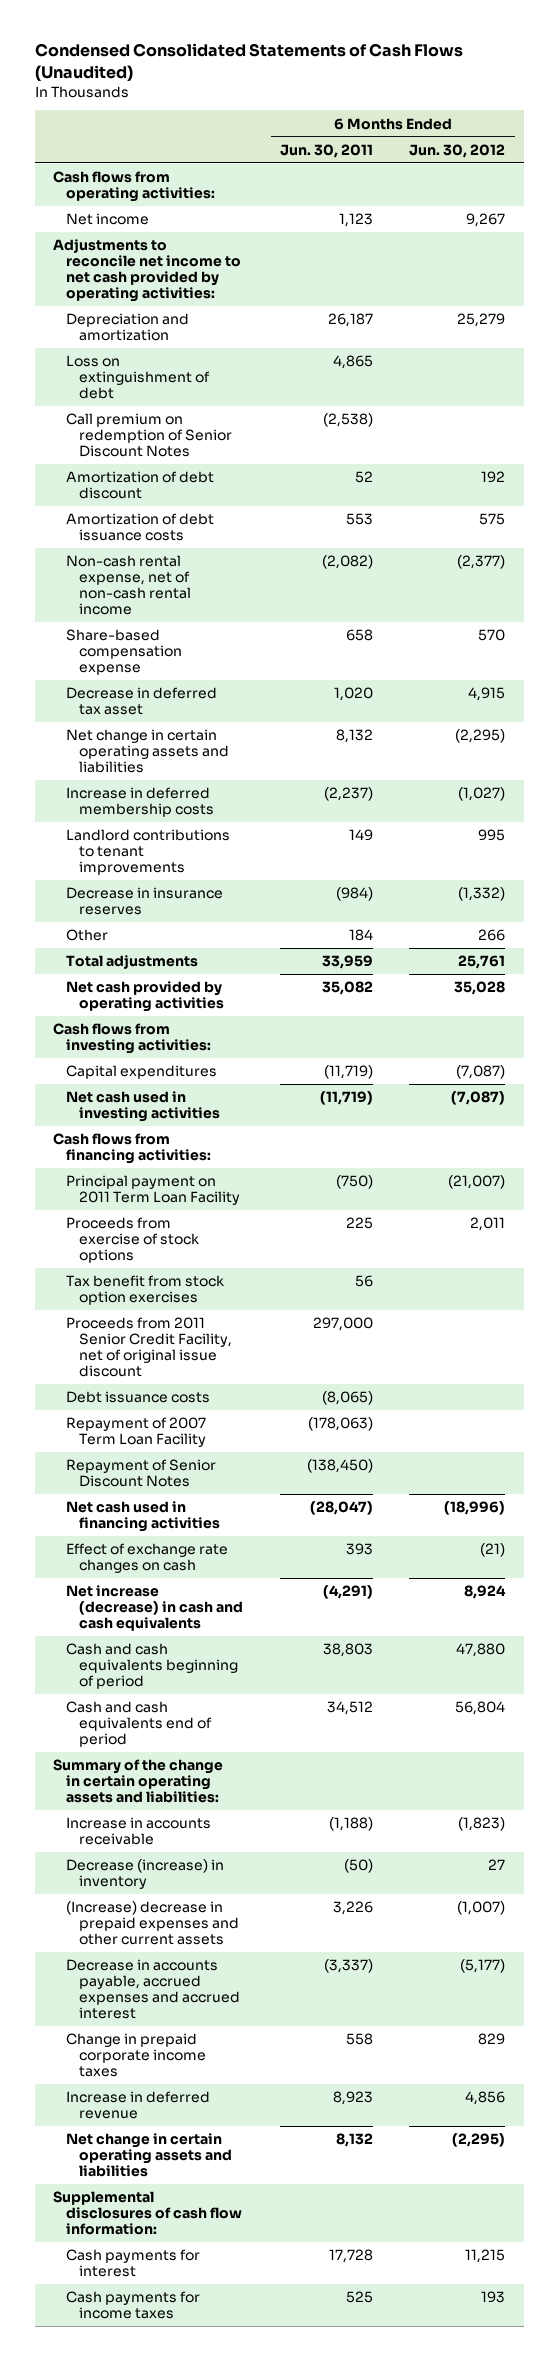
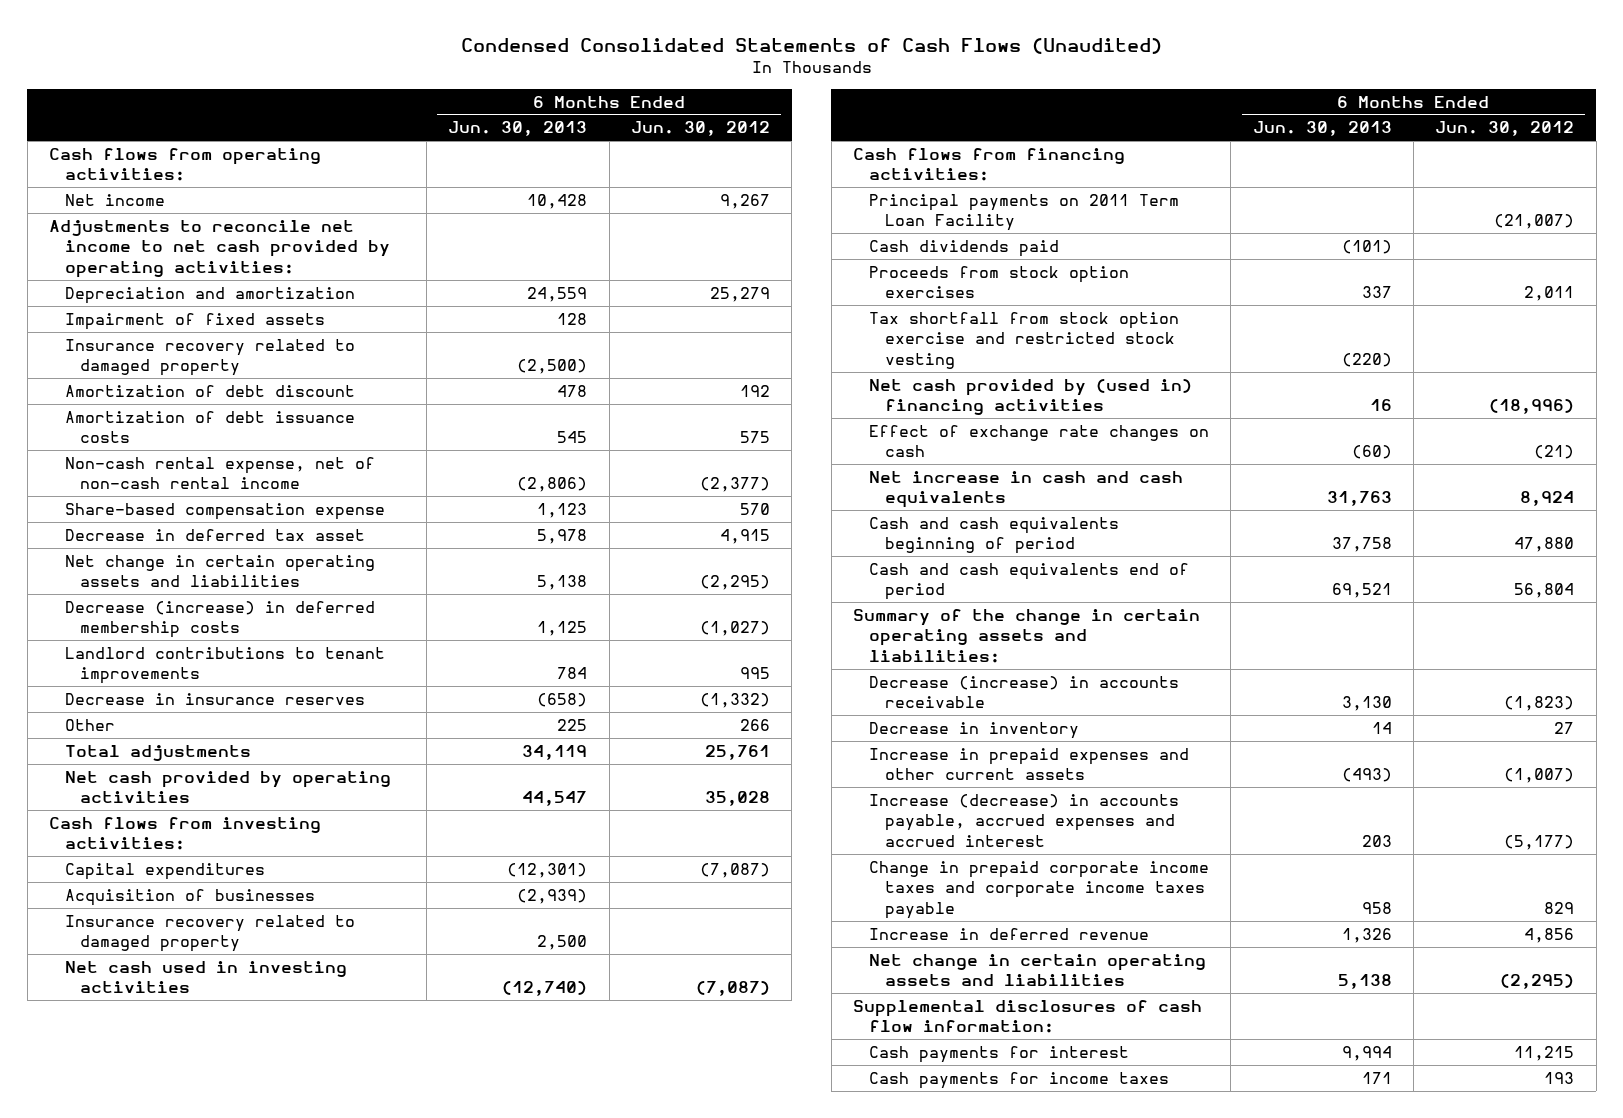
[279,143,373,158] Jun. 30, 2011 -> none
none -> [448,121,588,137] Jun. 30, 2013
[66,355,211,400] Loss on extinguishment of debt -> none
[66,413,233,458] Call premium on redemption of Senior Discount Notes -> none
none -> [64,312,325,330] Impairment of fixed assets
none -> [64,338,355,377] Insurance recovery related to damaged property
[66,787,215,818] Increase in deferred membership costs -> [64,600,375,639] Decrease (increase) in deferred membership costs
none -> [64,888,315,906] Acquisition of businesses
none -> [64,914,355,953] Insurance recovery related to damaged property
[66,1317,233,1378] Proceeds from 2011 Senior Credit Facility, net of original issue discount -> none
[66,1391,211,1404] Debt issuance costs -> none
[66,1417,207,1448] Repayment of 2007 Term Loan Facility -> none
[66,1459,217,1488] Repayment of Senior Discount Notes -> none
[66,1175,241,1206] Principal payment on 2011 Term Loan Facility -> [868,193,1179,232] Principal payments on 2011 Term Loan Facility
none -> [868,239,1059,257] Cash dividends paid
[66,1217,200,1264] Proceeds from exercise of stock options -> [868,265,1129,299] Proceeds from stock option exercises
[66,1275,225,1306] Tax benefit from stock option exercises -> [868,311,1179,369] Tax shortfall from stock option exercise and restricted stock vesting
[66,1501,221,1533] Net cash used in financing activities -> [868,378,1192,416] Net cash provided by (used in) financing activities
[66,1585,244,1632] Net increase (decrease) in cash and cash equivalents -> [868,470,1183,509] Net increase in cash and cash equivalents
[66,1817,212,1846] Increase in accounts receivable -> [868,675,1179,709] Decrease (increase) in accounts receivable
[66,1859,225,1890] Decrease (increase) in inventory -> [868,721,1079,739] Decrease in inventory
[66,1901,240,1946] (Increase) decrease in prepaid expenses and other current assets -> [868,747,1189,781] Increase in prepaid expenses and other current assets
[66,1959,241,2020] Decrease in accounts payable, accrued expenses and accrued interest -> [868,793,1179,847] Increase (decrease) in accounts payable, accrued expenses and accrued interest
[66,2033,207,2078] Change in prepaid corporate income taxes -> [868,860,1209,919] Change in prepaid corporate income taxes and corporate income taxes payable

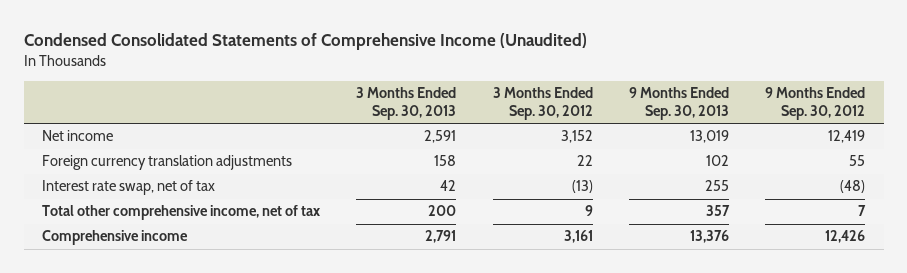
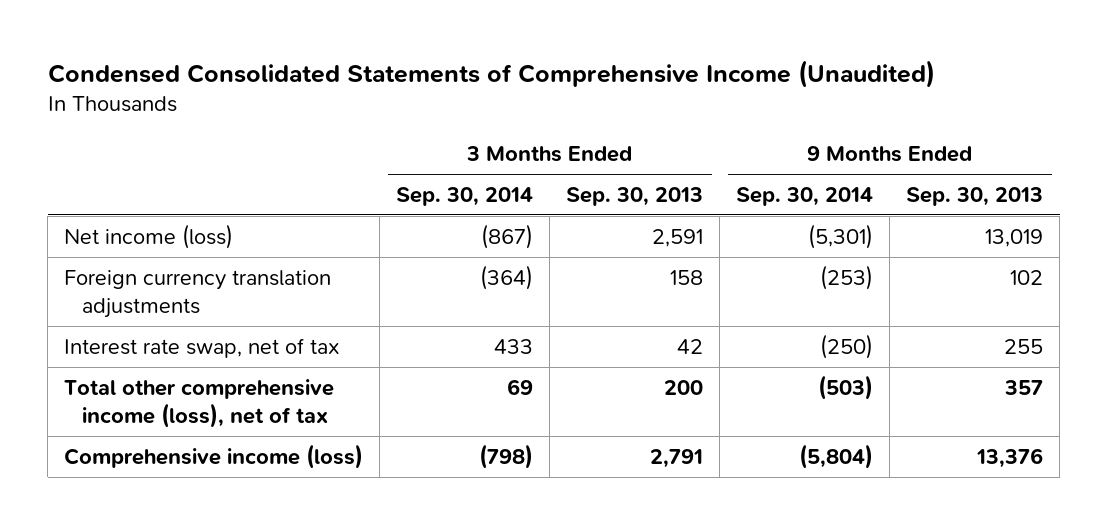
[492,86,593,120] 3 Months Ended Sep. 30, 2012 -> none
[765,86,866,120] 9 Months Ended Sep. 30, 2012 -> none
none -> [396,186,534,206] Sep. 30, 2014
none -> [736,186,874,206] Sep. 30, 2014
[41,130,113,142] Net income -> [64,223,234,249] Net income (loss)
[41,205,320,221] Total other comprehensive income, net of tax -> [64,378,335,428] Total other comprehensive income (loss), net of tax
[41,230,188,246] Comprehensive income -> [64,443,364,469] Comprehensive income (loss)

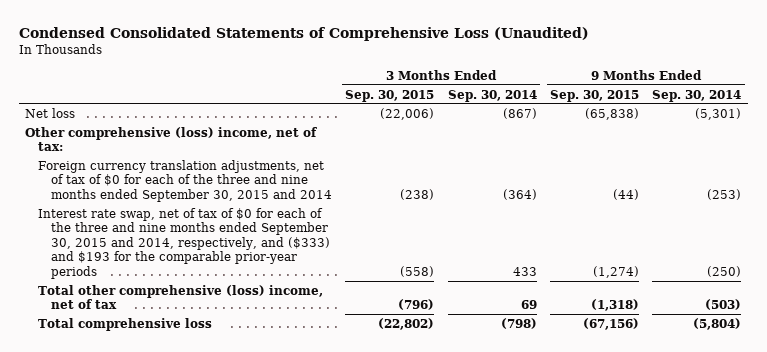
[47,59,935,88] Condensed Consolidated Statements of Comprehensive Income (Unaudited) -> [18,26,589,41] Condensed Consolidated Statements of Comprehensive Loss (Unaudited)
[566,186,704,206] Sep. 30, 2013 -> none
[906,186,1044,206] Sep. 30, 2013 -> none
none -> [345,89,435,102] Sep. 30, 2015
none -> [549,89,639,102] Sep. 30, 2015
[64,223,234,249] Net income (loss) -> [25,107,76,118] Net loss
none -> [25,126,318,152] Other comprehensive (loss) income, net of tax:
[64,269,332,318] Foreign currency translation adjustments -> [38,159,332,202] Foreign currency translation adjustments, net of tax of $0 for each of the three and nine months ended September 30, 2015 and 2014
[64,337,341,358] Interest rate swap, net of tax -> [38,207,330,279] Interest rate swap, net of tax of $0 for each of the three and nine months ended September 30, 2015 and 2014, respectively, and ($333) and $193 for the comparable prior-year periods
[64,378,335,428] Total other comprehensive income (loss), net of tax -> [38,284,324,310] Total other comprehensive (loss) income, net of tax
[64,443,364,469] Comprehensive income (loss) -> [38,317,213,331] Total comprehensive loss

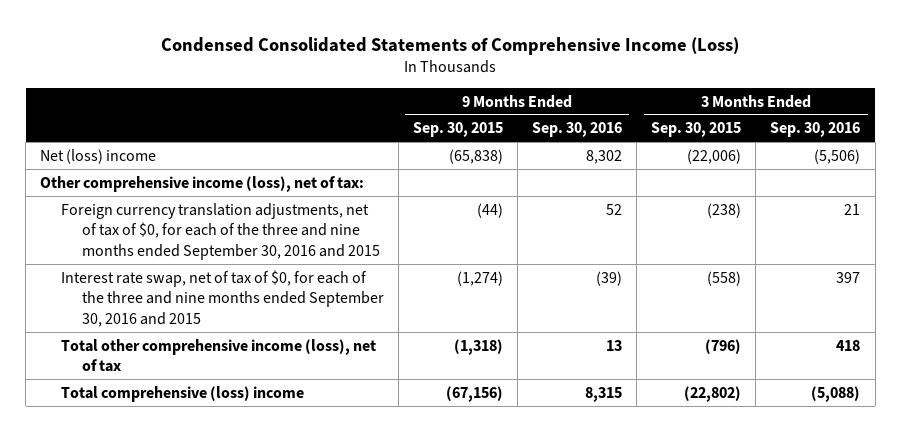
[18,26,589,41] Condensed Consolidated Statements of Comprehensive Loss (Unaudited) -> [161,36,740,55] Condensed Consolidated Statements of Comprehensive Income (Loss)
[447,89,537,102] Sep. 30, 2014 -> none
[652,89,742,102] Sep. 30, 2014 -> none
none -> [531,122,622,138] Sep. 30, 2016
none -> [770,122,861,138] Sep. 30, 2016
[25,107,76,118] Net loss -> [40,148,157,164] Net (loss) income
[25,126,318,152] Other comprehensive (loss) income, net of tax: -> [40,175,365,192] Other comprehensive income (loss), net of tax:
[38,159,332,202] Foreign currency translation adjustments, net of tax of $0 for each of the three and nine months ended September 30, 2015 and 2014 -> [60,202,380,260] Foreign currency translation adjustments, net of tax of $0, for each of the three and nine months ended September 30, 2016 and 2015
[38,207,330,279] Interest rate swap, net of tax of $0 for each of the three and nine months ended September 30, 2015 and 2014, respectively, and ($333) and $193 for the comparable prior-year periods -> [60,269,384,327] Interest rate swap, net of tax of $0, for each of the three and nine months ended September 30, 2016 and 2015
[38,284,324,310] Total other comprehensive (loss) income, net of tax -> [60,338,376,373] Total other comprehensive income (loss), net of tax
[38,317,213,331] Total comprehensive loss -> [60,385,304,402] Total comprehensive (loss) income

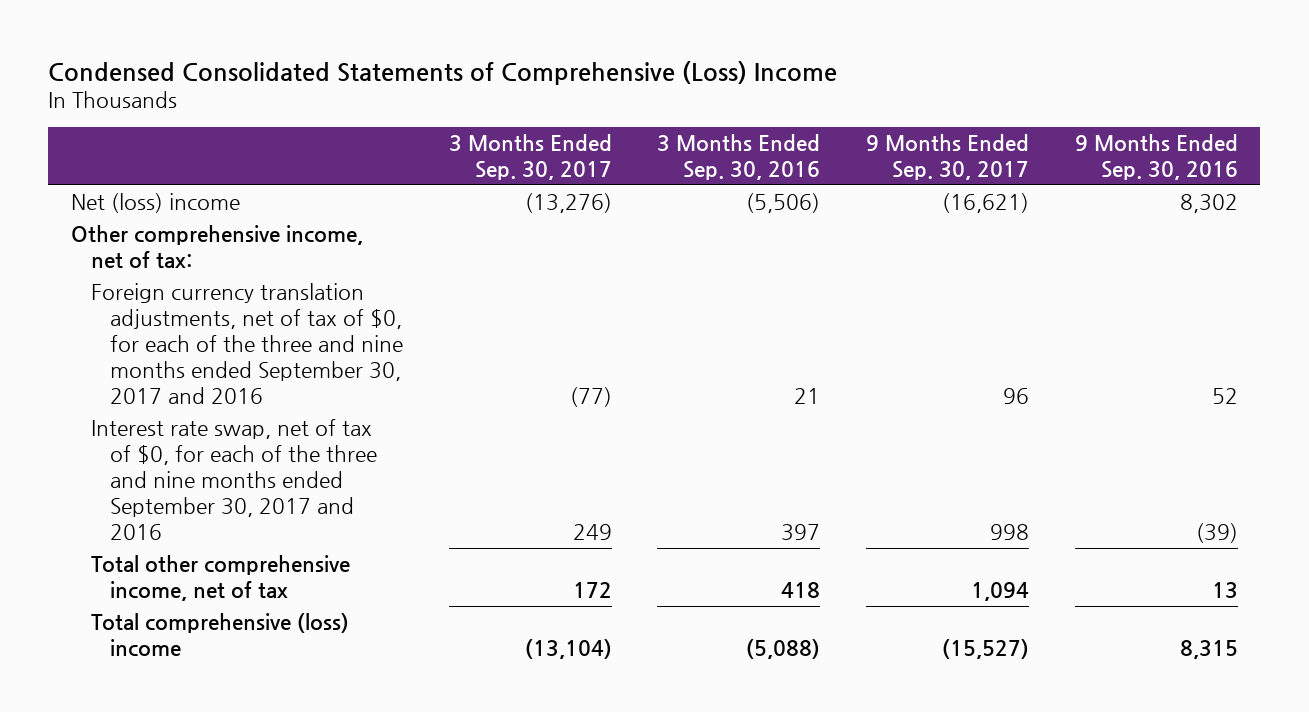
[161,36,740,55] Condensed Consolidated Statements of Comprehensive Income (Loss) -> [48,60,838,85] Condensed Consolidated Statements of Comprehensive (Loss) Income
[412,122,503,138] Sep. 30, 2015 -> none
[651,122,742,138] Sep. 30, 2015 -> none
none -> [448,134,612,181] 3 Months Ended Sep. 30, 2017
none -> [866,134,1030,181] 9 Months Ended Sep. 30, 2017
[40,175,365,192] Other comprehensive income (loss), net of tax: -> [70,224,363,269] Other comprehensive income, net of tax:
[60,202,380,260] Foreign currency translation adjustments, net of tax of $0, for each of the three and nine months ended September 30, 2016 and 2015 -> [90,282,404,405] Foreign currency translation adjustments, net of tax of $0, for each of the three and nine months ended September 30, 2017 and 2016
[60,269,384,327] Interest rate swap, net of tax of $0, for each of the three and nine months ended September 30, 2016 and 2015 -> [90,418,378,541] Interest rate swap, net of tax of $0, for each of the three and nine months ended September 30, 2017 and 2016
[60,338,376,373] Total other comprehensive income (loss), net of tax -> [90,554,350,602] Total other comprehensive income, net of tax

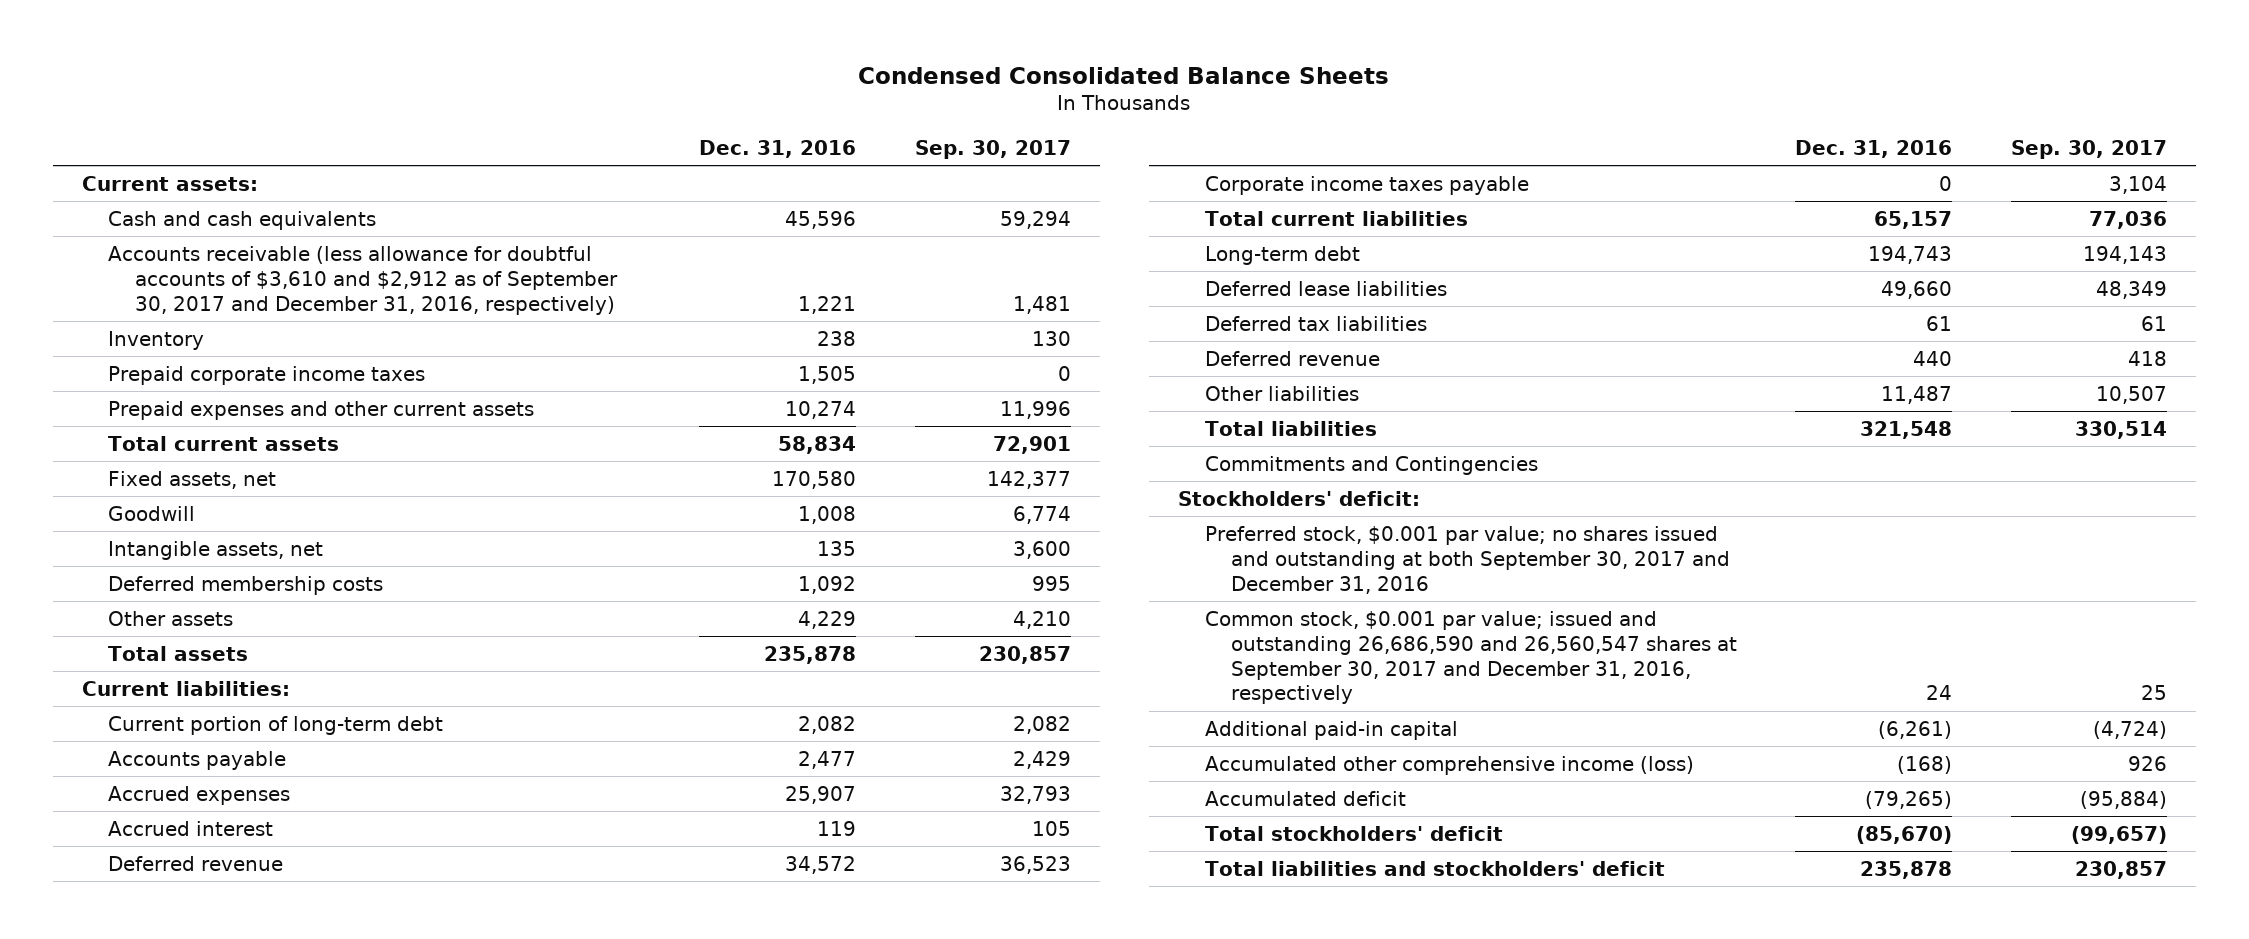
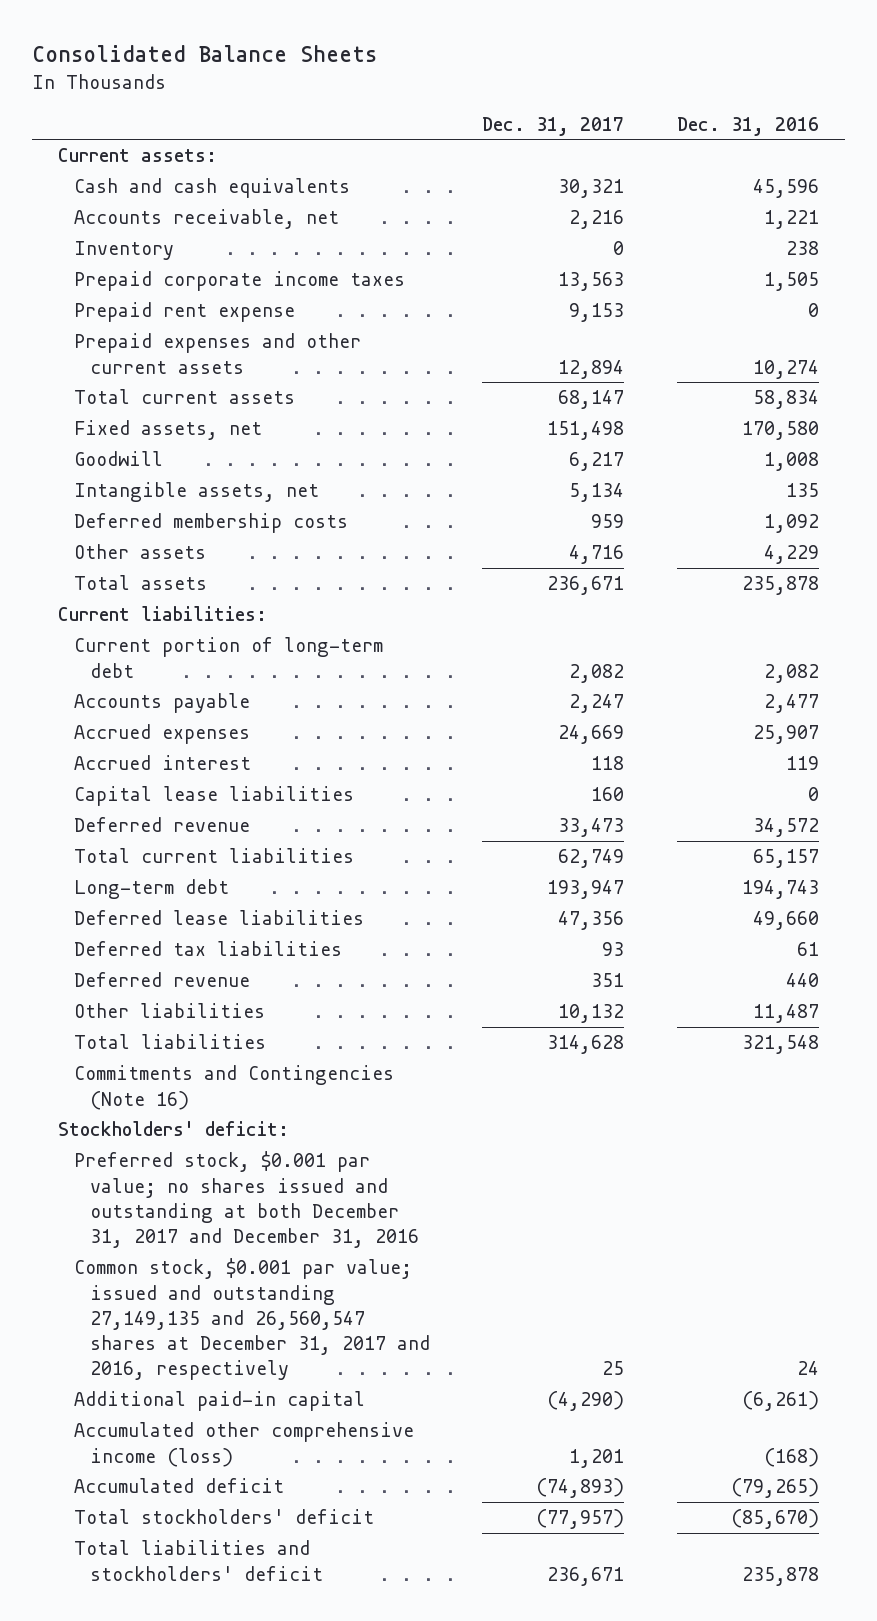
[858,66,1390,84] Condensed Consolidated Balance Sheets -> [31,45,377,63] Consolidated Balance Sheets
[914,139,1071,159] Sep. 30, 2017 -> none
none -> [482,116,625,136] Dec. 31, 2017
[108,245,618,315] Accounts receivable (less allowance for doubtful accounts of $3,610 and $2,912 as of September 30, 2017 and December 31, 2016, respectively) -> [73,209,339,230] Accounts receivable, net
none -> [73,302,295,323] Prepaid rent expense
none -> [73,786,354,807] Capital lease liabilities
[1204,175,1529,195] Corporate income taxes payable -> none
[1204,455,1538,475] Commitments and Contingencies -> [73,1065,394,1110] Commitments and Contingencies (Note 16)
[1204,525,1731,594] Preferred stock, $0.001 par value; no shares issued and outstanding at both September 30, 2017 and December 31, 2016 -> [73,1151,420,1249] Preferred stock, $0.001 par value; no shares issued and outstanding at both December 31, 2017 and December 31, 2016
[1204,610,1738,705] Common stock, $0.001 par value; issued and outstanding 26,686,590 and 26,560,547 shares at September 30, 2017 and December 31, 2016, respectively -> [73,1258,431,1381] Common stock, $0.001 par value; issued and outstanding 27,149,135 and 26,560,547 shares at December 31, 2017 and 2016, respectively

